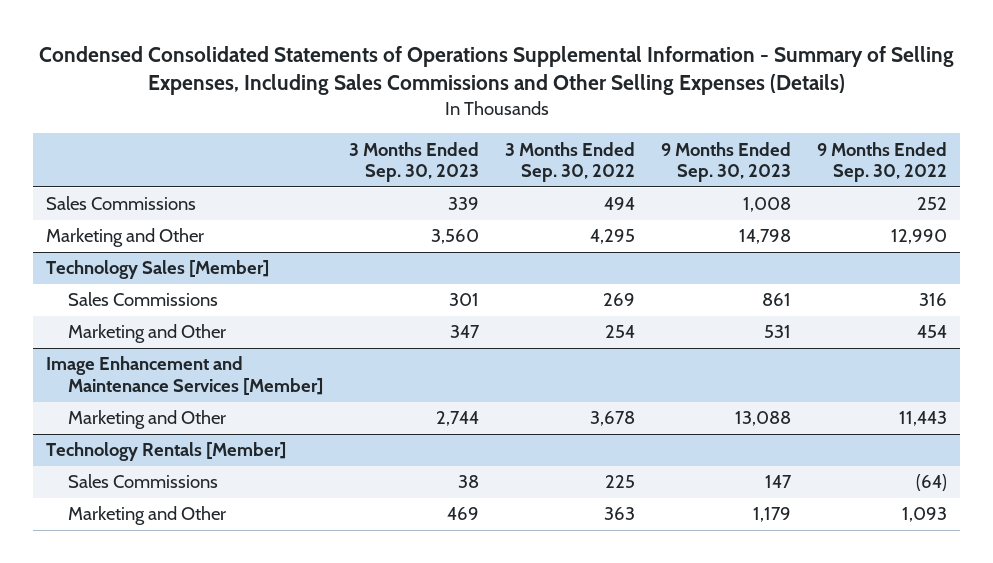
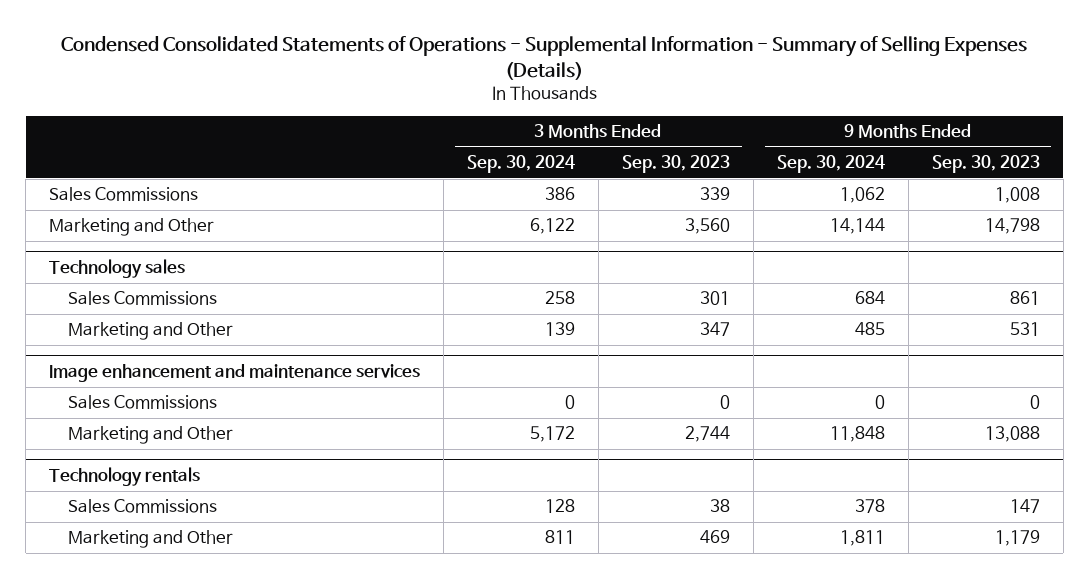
[38,45,954,95] Condensed Consolidated Statements of Operations Supplemental Information - Summary of Selling Expenses, Including Sales Commissions and Other Selling Expenses (Details) -> [61,36,1028,81] Condensed Consolidated Statements of Operations - Supplemental Information - Summary of Selling Expenses (Details)
[505,141,636,183] 3 Months Ended Sep. 30, 2022 -> none
[817,141,948,183] 9 Months Ended Sep. 30, 2022 -> none
none -> [466,155,575,174] Sep. 30, 2024
none -> [776,155,885,174] Sep. 30, 2024
[46,260,270,280] Technology Sales [Member] -> [49,259,186,279] Technology sales
[46,356,324,396] Image Enhancement and Maintenance Services [Member] -> [49,364,421,383] Image enhancement and maintenance services
none -> [68,395,218,410] Sales Commissions
[46,442,287,462] Technology Rentals [Member] -> [49,467,201,487] Technology rentals

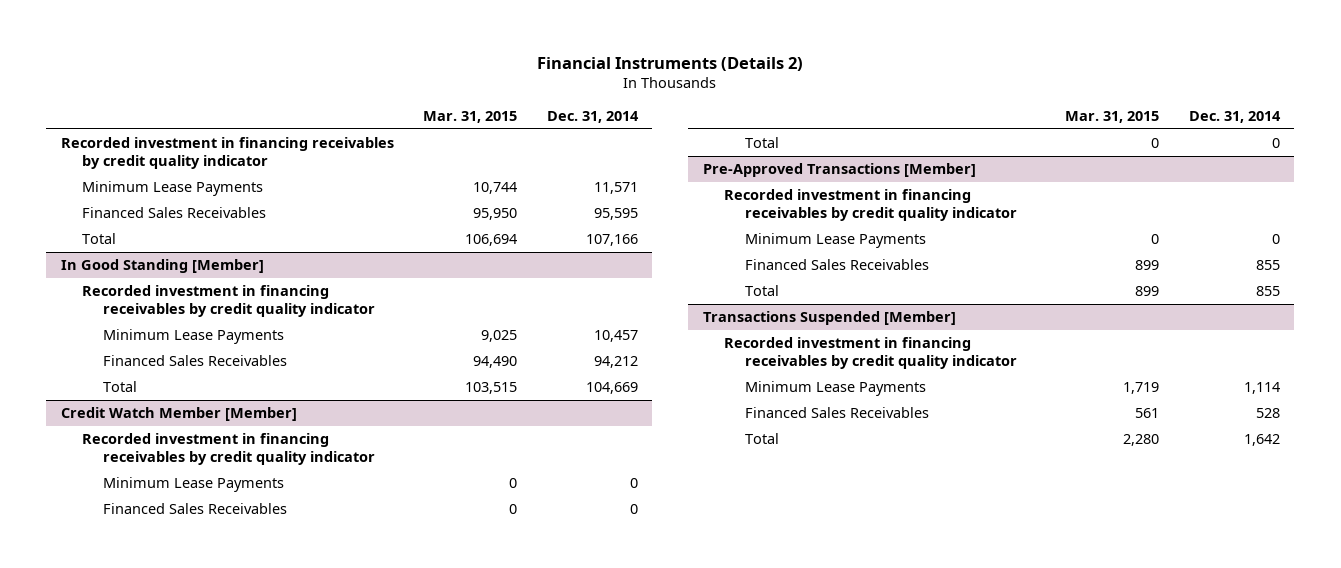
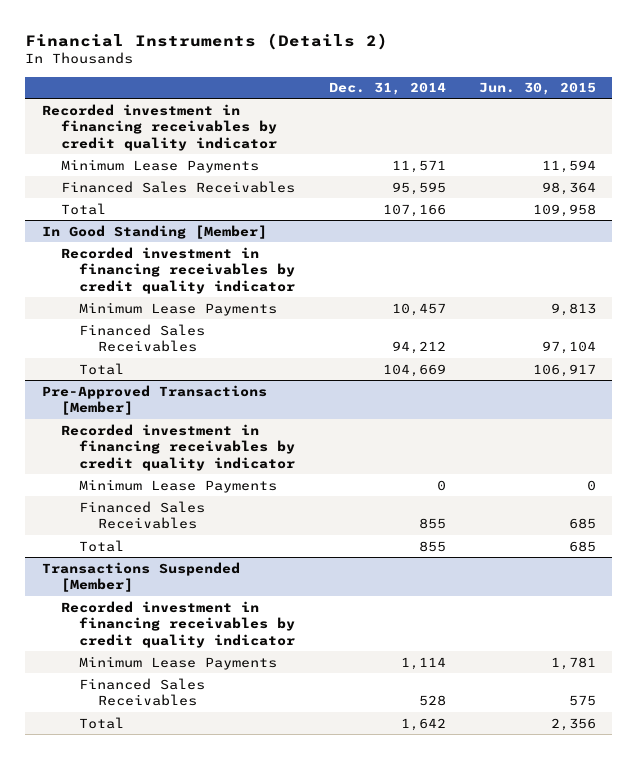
[423,110,518,123] Mar. 31, 2015 -> none
none -> [478,82,596,96] Jun. 30, 2015
[61,407,298,422] Credit Watch Member [Member] -> none
[81,433,375,466] Recorded investment in financing receivables by credit quality indicator -> none
[102,477,284,493] Minimum Lease Payments -> none
[102,503,287,515] Financed Sales Receivables -> none
[744,137,779,149] Total -> none

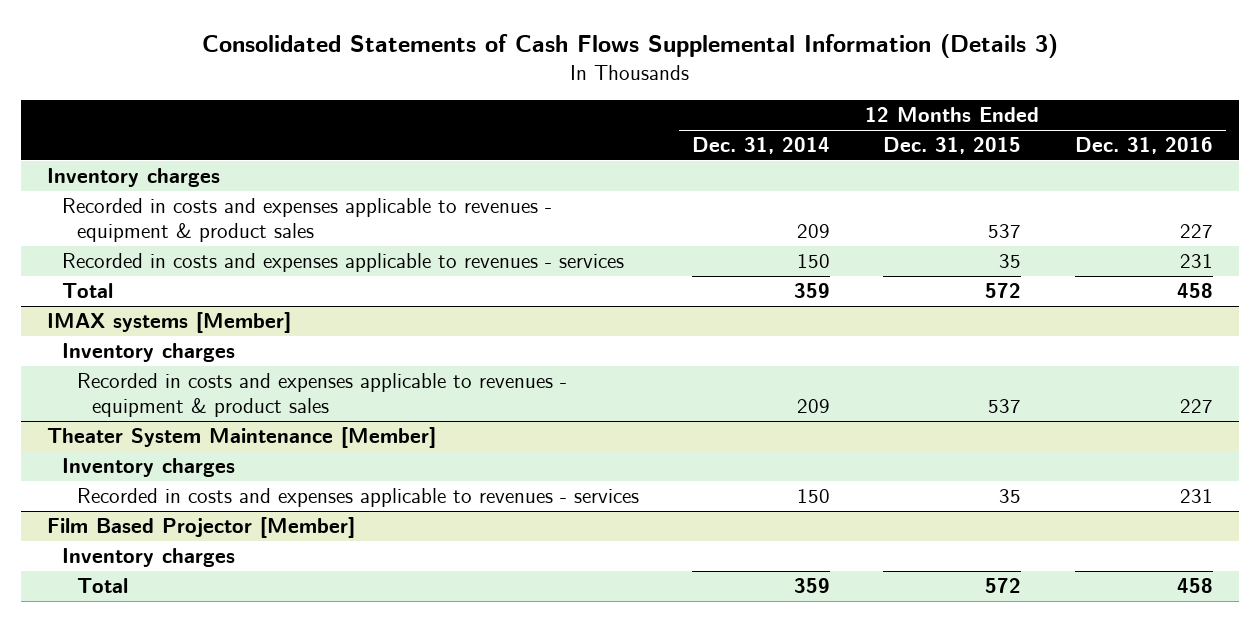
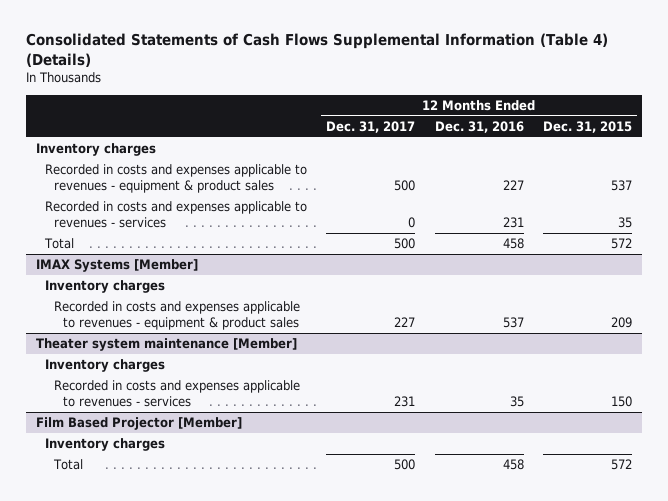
[201,34,1058,59] Consolidated Statements of Cash Flows Supplemental Information (Details 3) -> [25,33,608,68] Consolidated Statements of Cash Flows Supplemental Information (Table 4) (Details)
[692,137,831,155] Dec. 31, 2014 -> none
none -> [326,120,416,133] Dec. 31, 2017
[47,312,292,334] IMAX systems [Member] -> [35,259,198,273] IMAX Systems [Member]
[988,398,1022,413] 537 -> [611,316,633,328] 209
[1179,398,1213,413] 227 -> [502,316,524,328] 537
[47,427,437,449] Theater System Maintenance [Member] -> [35,338,297,352] Theater system maintenance [Member]
[999,489,1022,504] 35 -> [611,395,633,407] 150
[1179,489,1213,504] 231 -> [509,395,524,407] 35

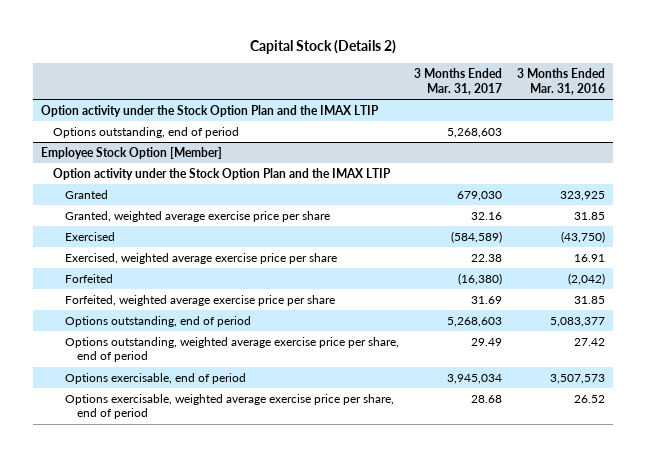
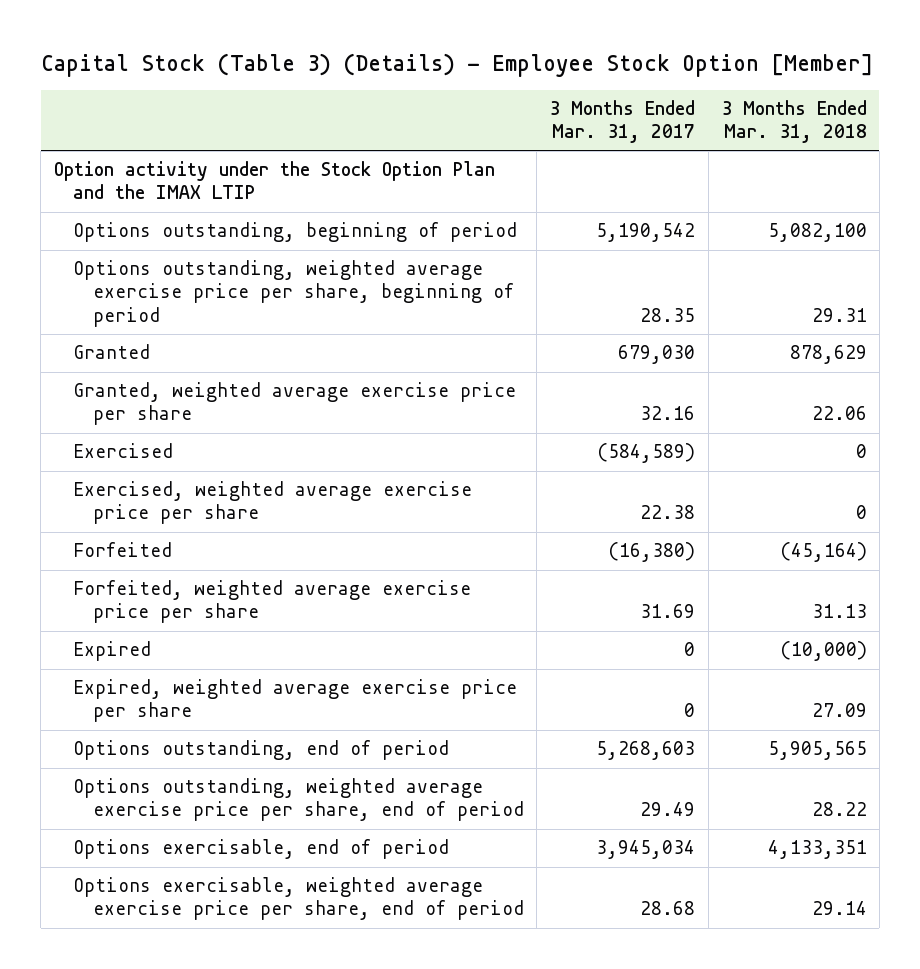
[250,40,397,55] Capital Stock (Details 2) -> [40,52,873,77] Capital Stock (Table 3) (Details) - Employee Stock Option [Member]
[517,68,606,95] 3 Months Ended Mar. 31, 2016 -> none
none -> [720,99,867,144] 3 Months Ended Mar. 31, 2018
[40,146,222,159] Employee Stock Option [Member] -> none
[52,167,391,180] Option activity under the Stock Option Plan and the IMAX LTIP -> none
[52,126,239,138] Options outstanding, end of period -> [73,222,518,243] Options outstanding, beginning of period
[447,127,503,138] 5,268,603 -> [596,223,696,243] 5,190,542
none -> [73,260,515,327] Options outstanding, weighted average exercise price per share, beginning of period
none -> [73,641,152,662] Expired
none -> [73,679,518,723] Expired, weighted average exercise price per share

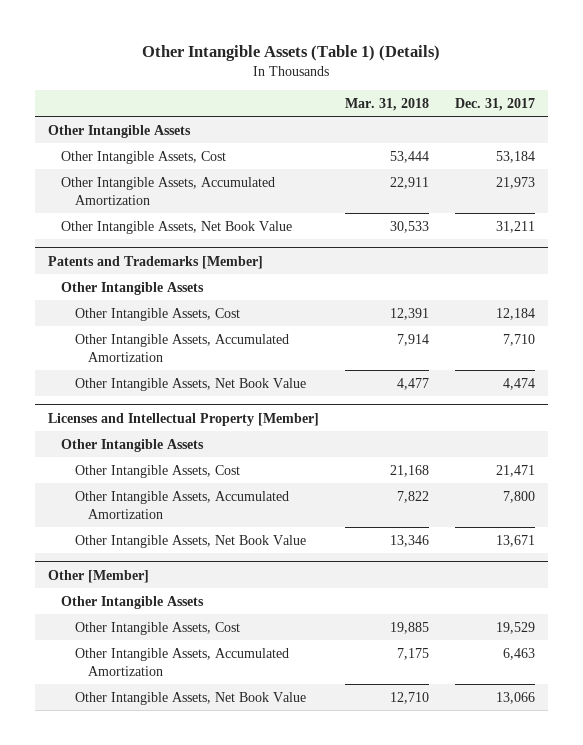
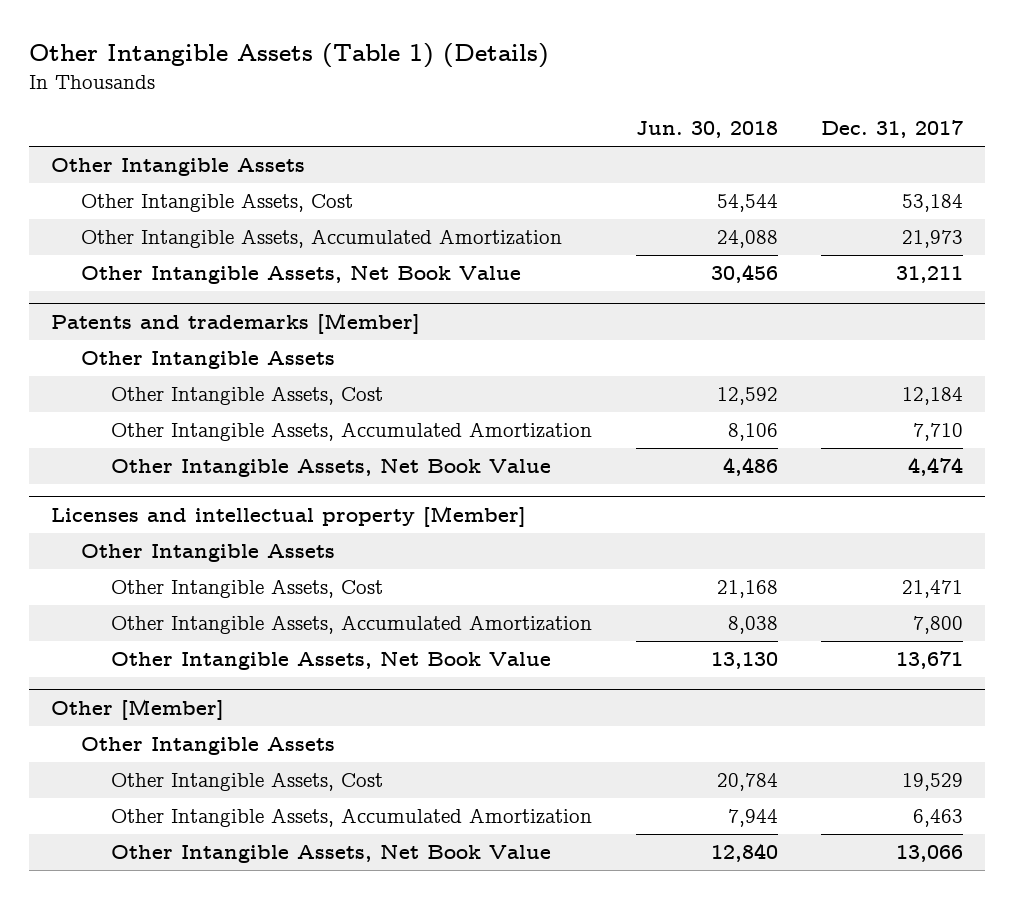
[344,97,429,111] Mar. 31, 2018 -> none
none -> [635,121,778,139] Jun. 30, 2018
[47,255,263,269] Patents and Trademarks [Member] -> [51,313,421,335] Patents and trademarks [Member]
[47,412,319,426] Licenses and Intellectual Property [Member] -> [51,506,527,528] Licenses and intellectual property [Member]

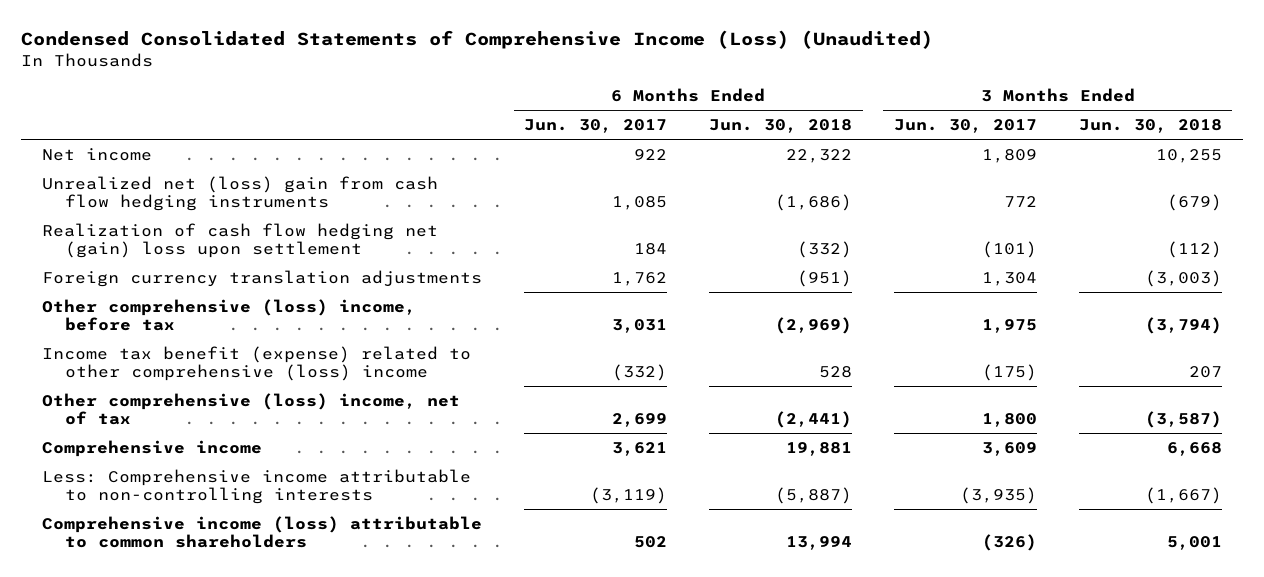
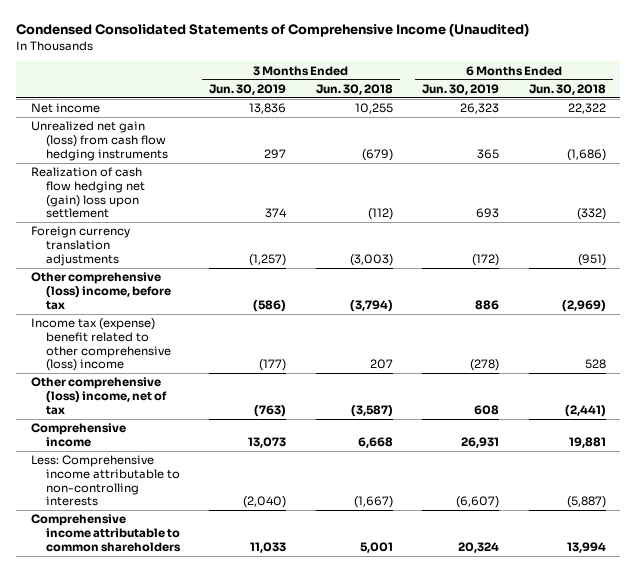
[21,30,934,50] Condensed Consolidated Statements of Comprehensive Income (Loss) (Unaudited) -> [16,23,530,38] Condensed Consolidated Statements of Comprehensive Income (Unaudited)
[524,119,668,134] Jun. 30, 2017 -> none
[893,119,1037,134] Jun. 30, 2017 -> none
none -> [209,83,287,95] Jun. 30, 2019
none -> [422,83,500,95] Jun. 30, 2019
[42,175,439,212] Unrealized net (loss) gain from cash flow hedging instruments -> [31,121,168,161] Unrealized net gain (loss) from cash flow hedging instruments
[42,345,472,382] Income tax benefit (expense) related to other comprehensive (loss) income -> [31,318,171,372] Income tax (expense) benefit related to other comprehensive (loss) income
[42,515,483,549] Comprehensive income (loss) attributable to common shareholders -> [31,514,181,552] Comprehensive income attributable to common shareholders

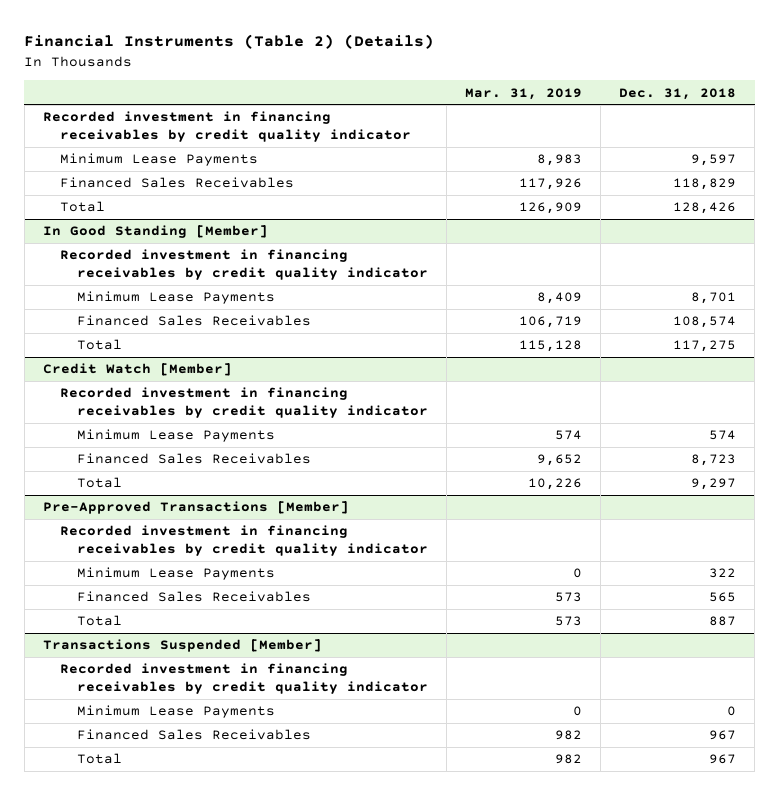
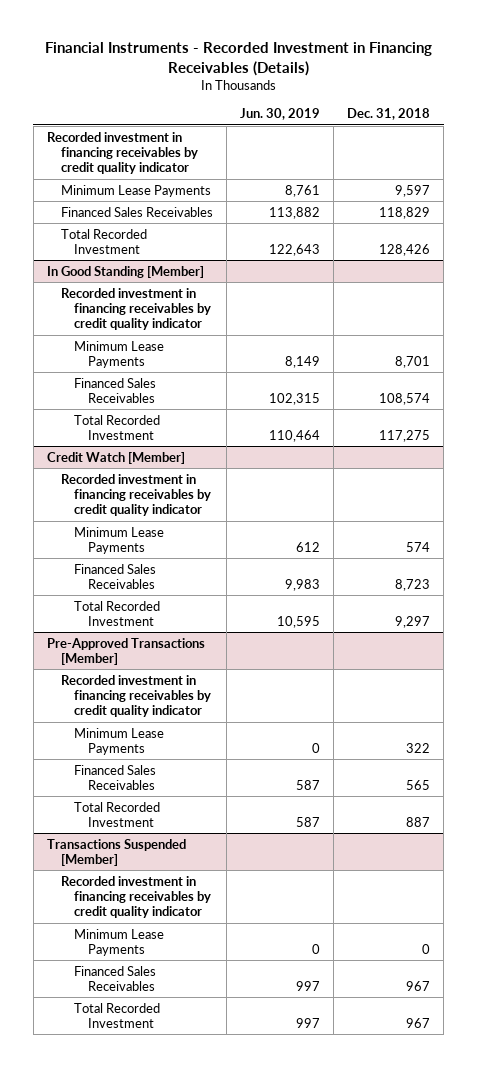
[24,34,435,50] Financial Instruments (Table 2) (Details) -> [44,42,432,76] Financial Instruments - Recorded Investment in Financing Receivables (Details)
[464,87,582,100] Mar. 31, 2019 -> none
none -> [240,108,321,121] Jun. 30, 2019
[59,201,105,213] Total -> [60,228,147,254] Total Recorded Investment
[76,339,122,351] Total -> [74,414,161,440] Total Recorded Investment
[76,477,122,489] Total -> [74,600,161,626] Total Recorded Investment
[76,615,122,627] Total -> [74,801,161,827] Total Recorded Investment
[76,753,122,765] Total -> [74,1002,161,1028] Total Recorded Investment

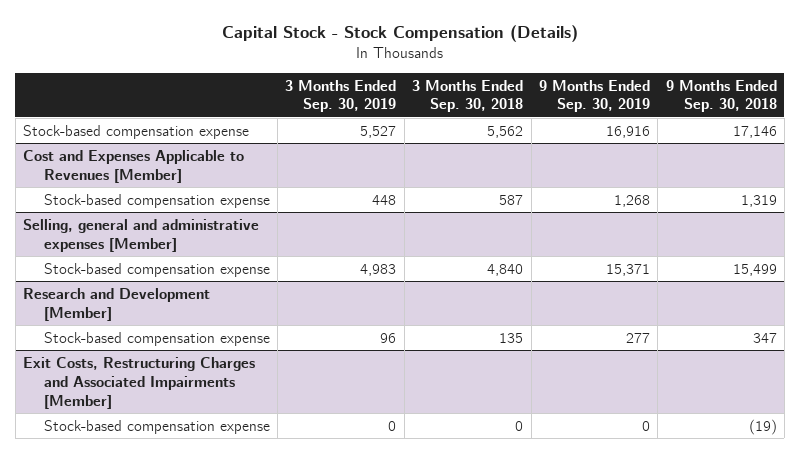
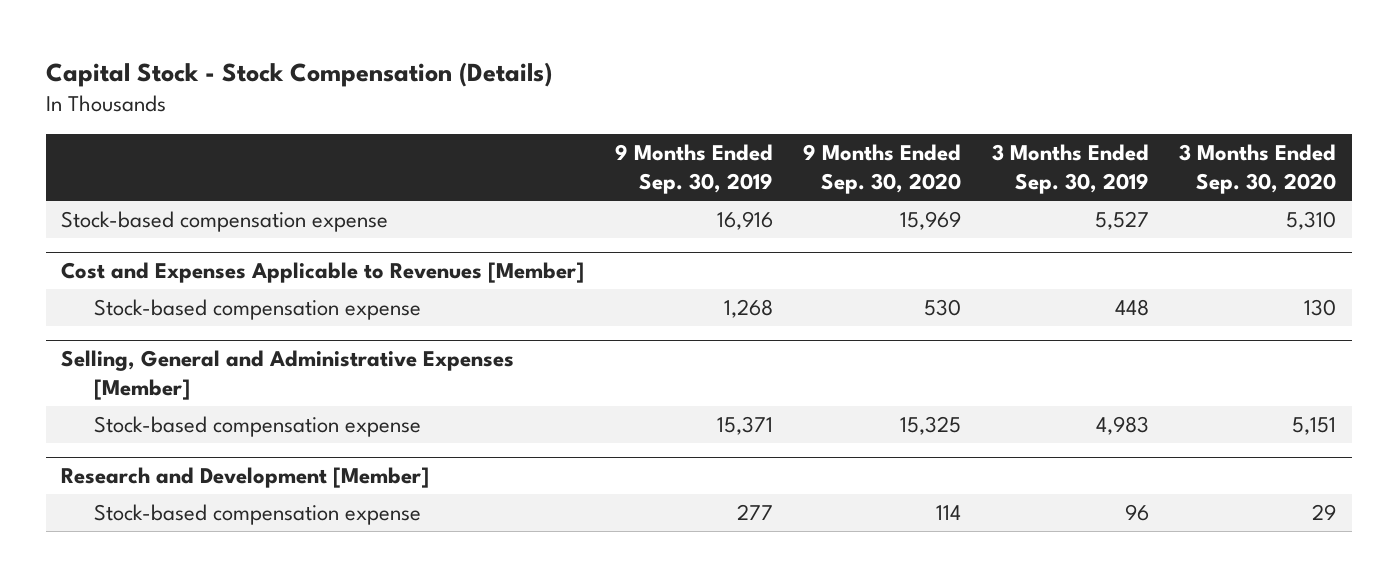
[412,79,524,113] 3 Months Ended Sep. 30, 2018 -> none
[665,79,777,113] 9 Months Ended Sep. 30, 2018 -> none
none -> [803,144,962,195] 9 Months Ended Sep. 30, 2020
none -> [1179,144,1337,195] 3 Months Ended Sep. 30, 2020
[23,218,260,252] Selling, general and administrative expenses [Member] -> [60,350,514,401] Selling, General and Administrative Expenses [Member]
[23,356,256,409] Exit Costs, Restructuring Charges and Associated Impairments [Member] -> none
[43,419,270,434] Stock-based compensation expense -> none

